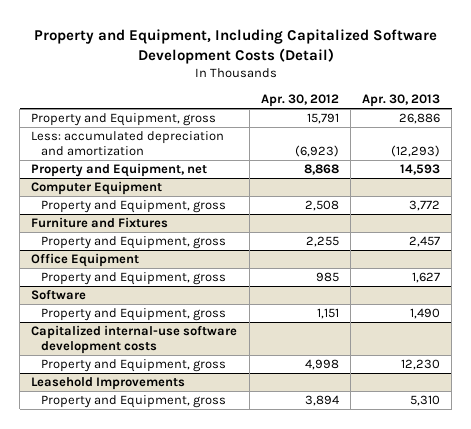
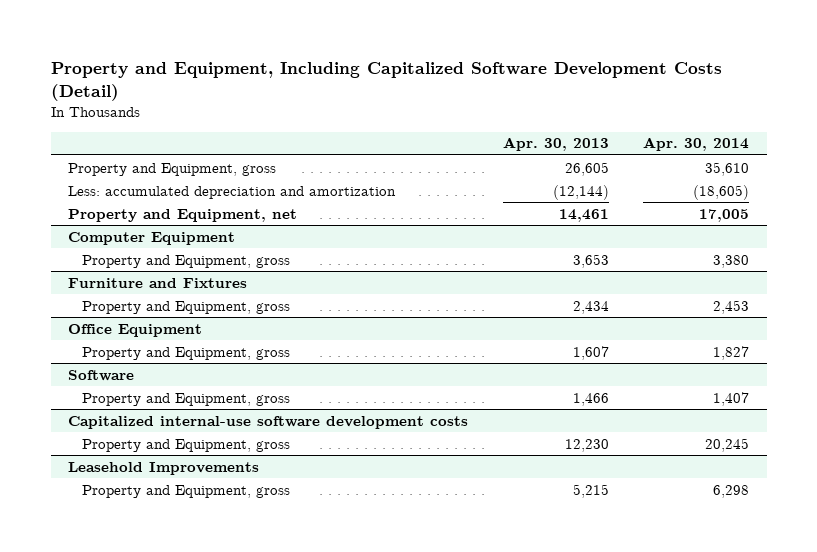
[260,94,339,108] Apr. 30, 2012 -> none
none -> [643,137,750,152] Apr. 30, 2014
[398,113,440,125] 26,886 -> [564,161,609,176] 26,605
[390,145,440,158] (12,293) -> [552,184,609,200] (12,144)
[399,164,440,176] 14,593 -> [558,208,609,222] 14,461
[408,200,440,212] 3,772 -> [572,253,609,268] 3,653
[408,236,440,248] 2,457 -> [572,300,609,314] 2,434
[411,272,440,284] 1,627 -> [572,345,609,360] 1,607
[409,308,440,320] 1,490 -> [572,392,609,406] 1,466
[409,395,440,407] 5,310 -> [572,483,609,498] 5,215

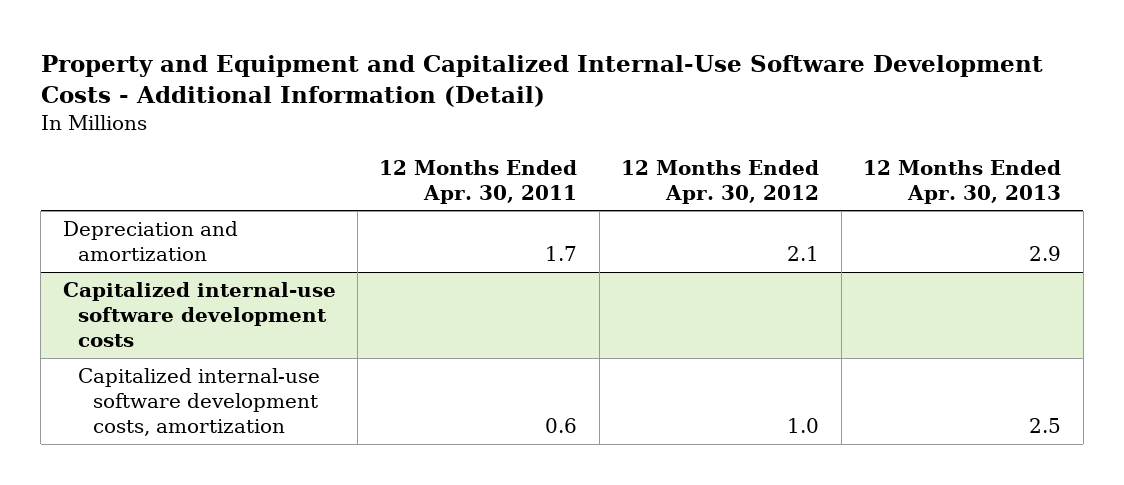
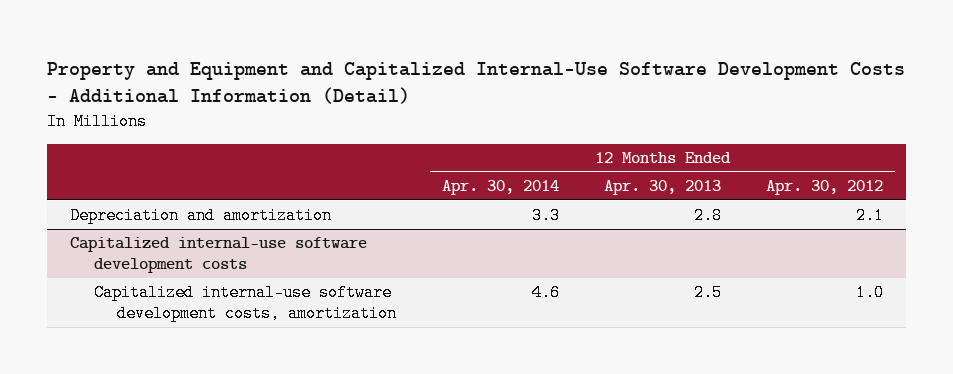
[379,159,578,204] 12 Months Ended Apr. 30, 2011 -> none
none -> [441,180,559,196] Apr. 30, 2014
[1029,246,1062,262] 2.9 -> [694,207,723,225] 2.8

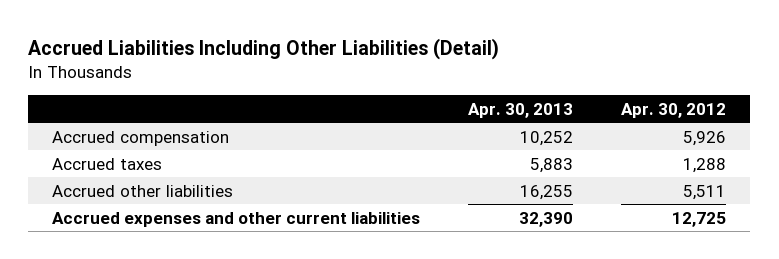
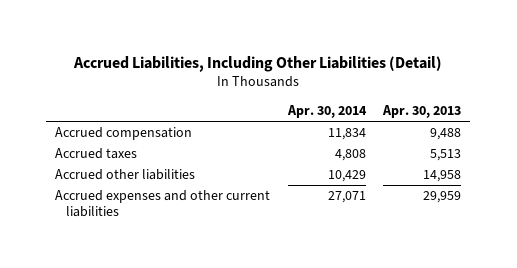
[28,37,500,60] Accrued Liabilities Including Other Liabilities (Detail) -> [73,55,443,72] Accrued Liabilities, Including Other Liabilities (Detail)
[621,102,727,118] Apr. 30, 2012 -> none
none -> [286,105,367,119] Apr. 30, 2014
[520,130,574,146] 10,252 -> [430,127,462,140] 9,488
[530,157,574,173] 5,883 -> [430,148,462,161] 5,513
[520,184,574,200] 16,255 -> [423,169,462,182] 14,958
[519,211,574,227] 32,390 -> [423,190,462,203] 29,959

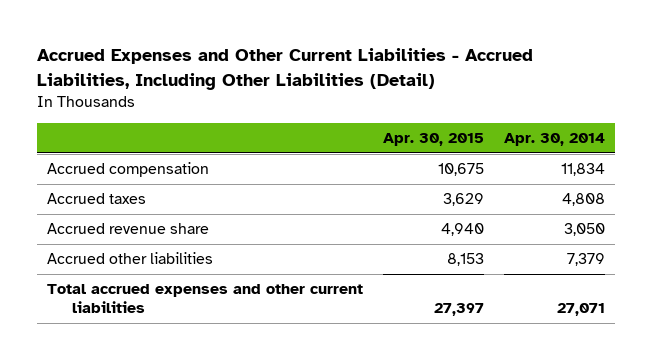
[73,55,443,72] Accrued Liabilities, Including Other Liabilities (Detail) -> [36,48,533,90] Accrued Expenses and Other Current Liabilities - Accrued Liabilities, Including Other Liabilities (Detail)
[382,105,462,119] Apr. 30, 2013 -> none
none -> [382,133,484,147] Apr. 30, 2015
none -> [46,223,209,235] Accrued revenue share
[327,169,366,182] 10,429 -> [566,253,605,267] 7,379
[55,189,271,217] Accrued expenses and other current liabilities -> [46,284,363,314] Total accrued expenses and other current liabilities

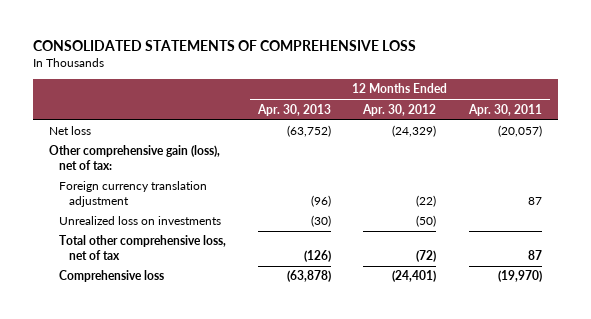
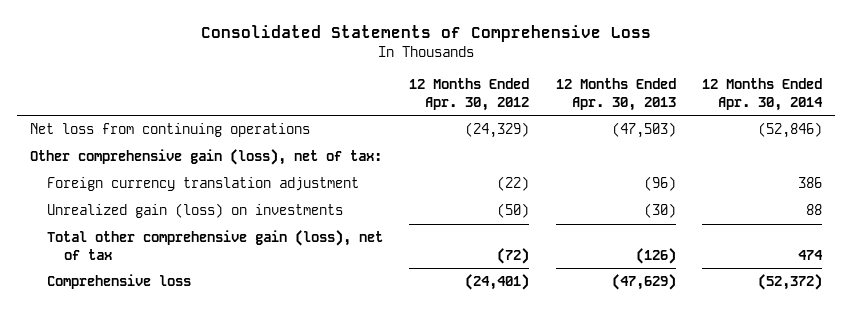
[33,40,417,52] CONSOLIDATED STATEMENTS OF COMPREHENSIVE LOSS -> [200,25,651,43] Consolidated Statements of Comprehensive Loss
[467,103,542,116] Apr. 30, 2011 -> none
none -> [701,78,823,111] 12 Months Ended Apr. 30, 2014
[49,126,92,136] Net loss -> none
none -> [29,123,310,138] Net loss from continuing operations
[58,216,221,226] Unrealized loss on investments -> [47,203,344,219] Unrealized gain (loss) on investments
[58,235,226,260] Total other comprehensive loss, net of tax -> [47,230,384,260] Total other comprehensive gain (loss), net of tax
[287,270,332,283] (63,878) -> [611,274,676,291] (47,629)

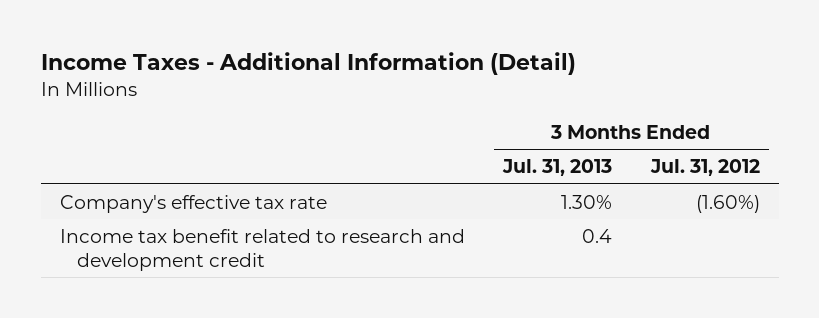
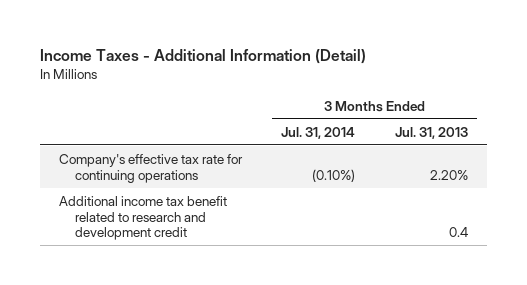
[649,159,760,177] Jul. 31, 2012 -> none
none -> [281,126,356,139] Jul. 31, 2014
[59,194,327,213] Company's effective tax rate -> [59,153,244,183] Company's effective tax rate for continuing operations
[561,194,613,209] 1.30% -> [429,169,468,180] 2.20%
[59,228,465,271] Income tax benefit related to research and development credit -> [59,195,228,241] Additional income tax benefit related to research and development credit

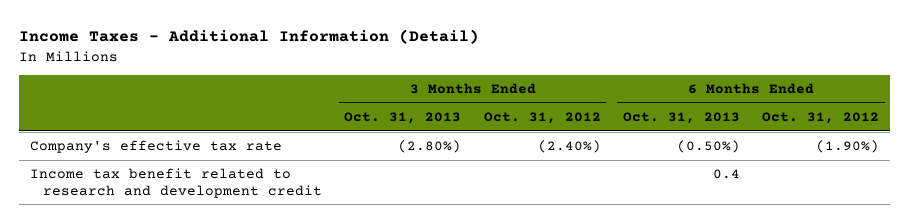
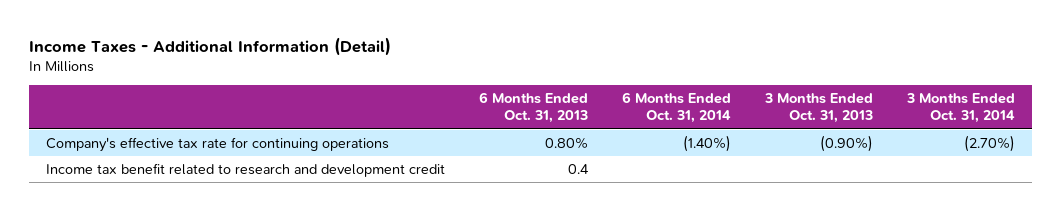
[483,111,601,124] Oct. 31, 2012 -> none
[761,111,879,124] Oct. 31, 2012 -> none
none -> [622,92,732,124] 6 Months Ended Oct. 31, 2014
none -> [906,93,1016,124] 3 Months Ended Oct. 31, 2014
[30,140,283,154] Company's effective tax rate -> [46,136,390,152] Company's effective tax rate for continuing operations
[398,140,462,154] (2.80%) -> [820,134,874,152] (0.90%)
[676,140,740,154] (0.50%) -> [545,136,589,149] 0.80%

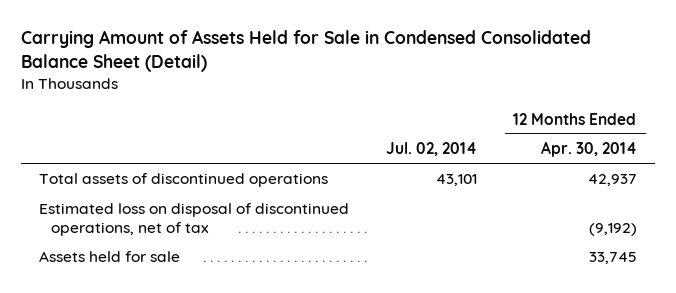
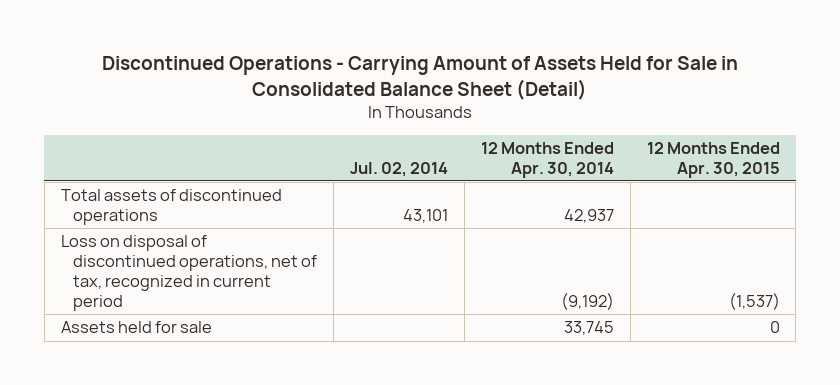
[20,30,591,73] Carrying Amount of Assets Held for Sale in Condensed Consolidated Balance Sheet (Detail) -> [102,55,739,100] Discontinued Operations - Carrying Amount of Assets Held for Sale in Consolidated Balance Sheet (Detail)
none -> [646,141,780,178] 12 Months Ended Apr. 30, 2015
[38,203,349,236] Estimated loss on disposal of discontinued operations, net of tax -> [60,235,318,311] Loss on disposal of discontinued operations, net of tax, recognized in current period

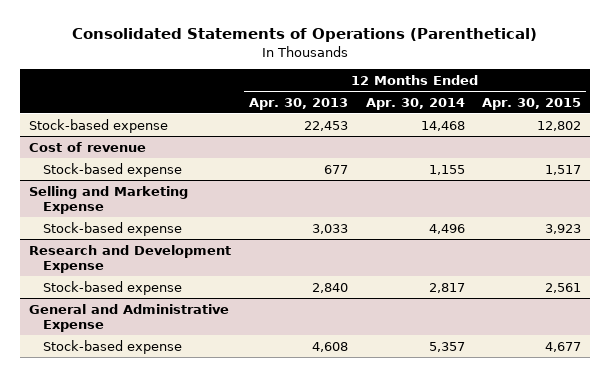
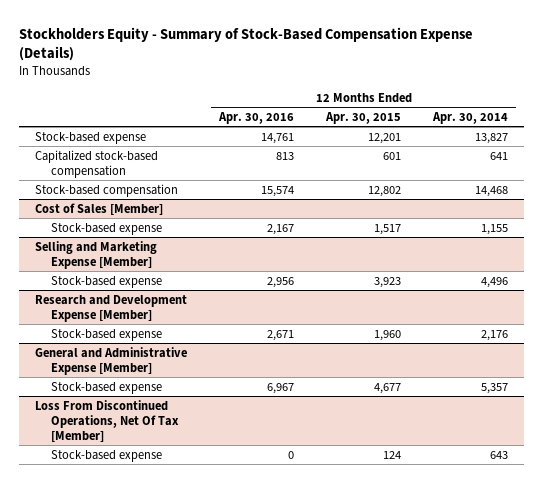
[72,28,538,43] Consolidated Statements of Operations (Parenthetical) -> [18,26,473,62] Stockholders Equity - Summary of Stock-Based Compensation Expense (Details)
[248,97,348,110] Apr. 30, 2013 -> none
none -> [218,111,295,124] Apr. 30, 2016
[420,120,465,131] 14,468 -> [475,132,509,144] 13,827
[537,120,582,131] 12,802 -> [368,132,402,144] 12,201
none -> [34,149,158,178] Capitalized stock-based compensation
none -> [34,183,178,197] Stock-based compensation
[28,141,146,152] Cost of revenue -> [34,202,163,215] Cost of Sales [Member]
[28,185,188,214] Selling and Marketing Expense -> [34,240,157,269] Selling and Marketing Expense [Member]
[28,244,231,273] Research and Development Expense -> [34,294,187,322] Research and Development Expense [Member]
[428,282,465,293] 2,817 -> [481,329,509,341] 2,176
[545,282,582,293] 2,561 -> [374,329,402,341] 1,960
[28,303,229,332] General and Administrative Expense -> [34,346,187,375] General and Administrative Expense [Member]
none -> [34,399,179,442] Loss From Discontinued Operations, Net Of Tax [Member]
none -> [50,449,162,462] Stock-based expense

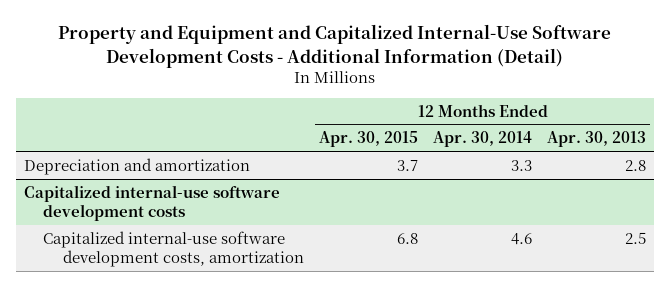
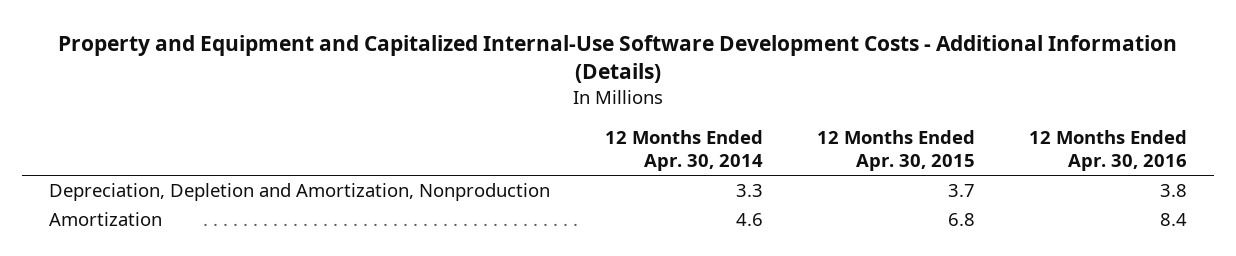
[58,24,612,68] Property and Equipment and Capitalized Internal-Use Software Development Costs - Additional Information (Detail) -> [58,34,1178,84] Property and Equipment and Capitalized Internal-Use Software Development Costs - Additional Information (Details)
[547,131,647,148] Apr. 30, 2013 -> none
none -> [1029,129,1188,172] 12 Months Ended Apr. 30, 2016
[23,184,280,221] Capitalized internal-use software development costs -> none
[23,157,250,175] Depreciation and amortization -> [49,183,551,202] Depreciation, Depletion and Amortization, Nonproduction
[43,230,304,267] Capitalized internal-use software development costs, amortization -> [49,212,163,227] Amortization

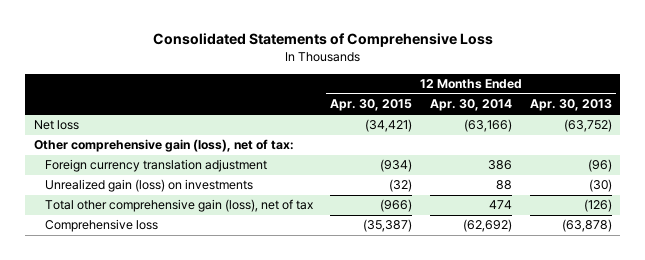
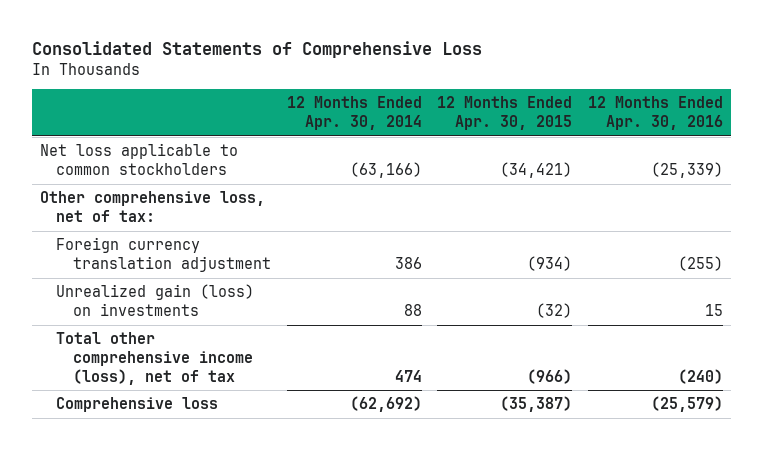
[529,99,612,112] Apr. 30, 2013 -> none
none -> [588,96,724,130] 12 Months Ended Apr. 30, 2016
[33,120,79,131] Net loss -> [40,143,239,175] Net loss applicable to common stockholders
[33,139,294,153] Other comprehensive gain (loss), net of tax: -> [40,191,266,222] Other comprehensive loss, net of tax:
[44,199,313,213] Total other comprehensive gain (loss), net of tax -> [56,332,253,385] Total other comprehensive income (loss), net of tax

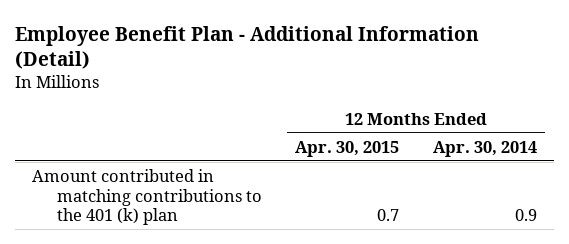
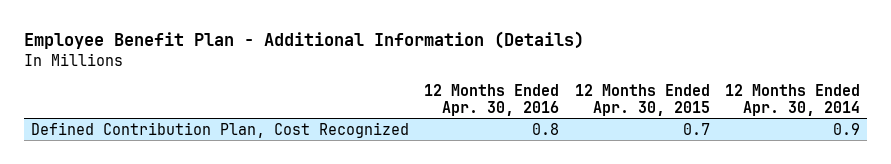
[15,25,480,70] Employee Benefit Plan - Additional Information (Detail) -> [23,31,584,50] Employee Benefit Plan - Additional Information (Details)
none -> [424,83,560,117] 12 Months Ended Apr. 30, 2016
[32,168,262,226] Amount contributed in matching contributions to the 401 (k) plan -> [31,121,410,138] Defined Contribution Plan, Cost Recognized

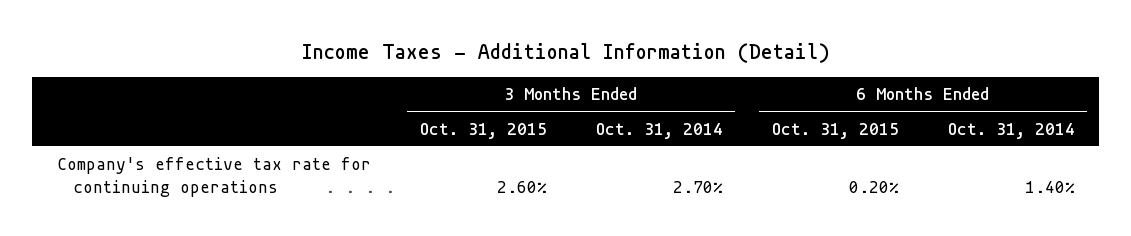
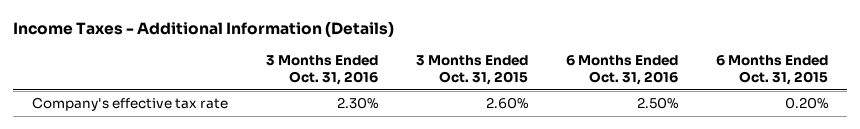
[301,43,830,64] Income Taxes - Additional Information (Detail) -> [13,21,395,38] Income Taxes - Additional Information (Details)
[595,122,723,139] Oct. 31, 2014 -> none
[947,122,1075,139] Oct. 31, 2014 -> none
none -> [266,54,379,86] 3 Months Ended Oct. 31, 2016
none -> [566,54,679,86] 6 Months Ended Oct. 31, 2016
[56,157,371,197] Company's effective tax rate for continuing operations -> [32,97,229,112] Company's effective tax rate

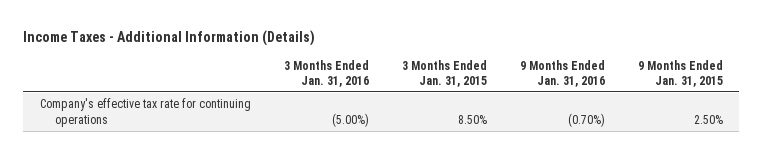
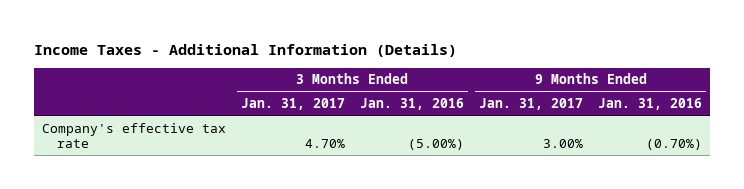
[401,59,487,88] 3 Months Ended Jan. 31, 2015 -> none
[637,59,723,88] 9 Months Ended Jan. 31, 2015 -> none
none -> [240,97,345,110] Jan. 31, 2017
none -> [479,97,584,110] Jan. 31, 2017
[39,98,251,127] Company's effective tax rate for continuing operations -> [41,122,226,148] Company's effective tax rate

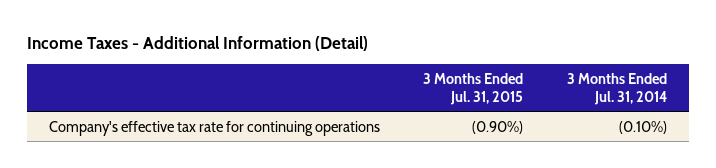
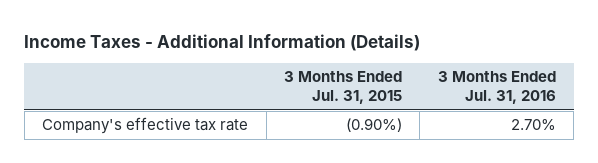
[26,36,368,52] Income Taxes - Additional Information (Detail) -> [24,33,421,51] Income Taxes - Additional Information (Details)
[566,72,667,105] 3 Months Ended Jul. 31, 2014 -> none
none -> [437,70,556,105] 3 Months Ended Jul. 31, 2016
[48,120,380,136] Company's effective tax rate for continuing operations -> [42,117,249,135] Company's effective tax rate

